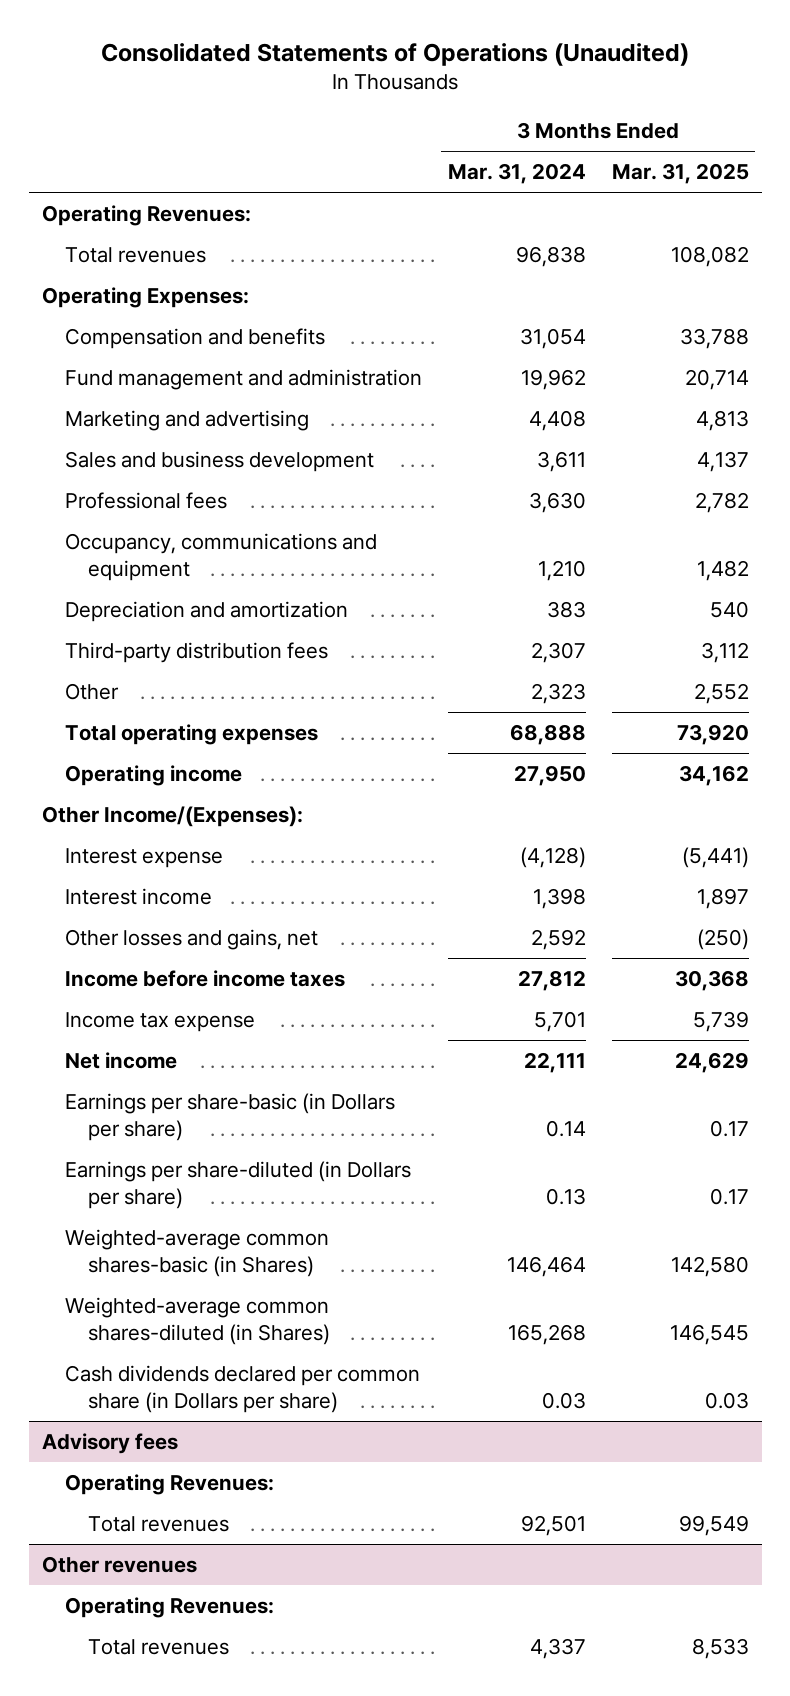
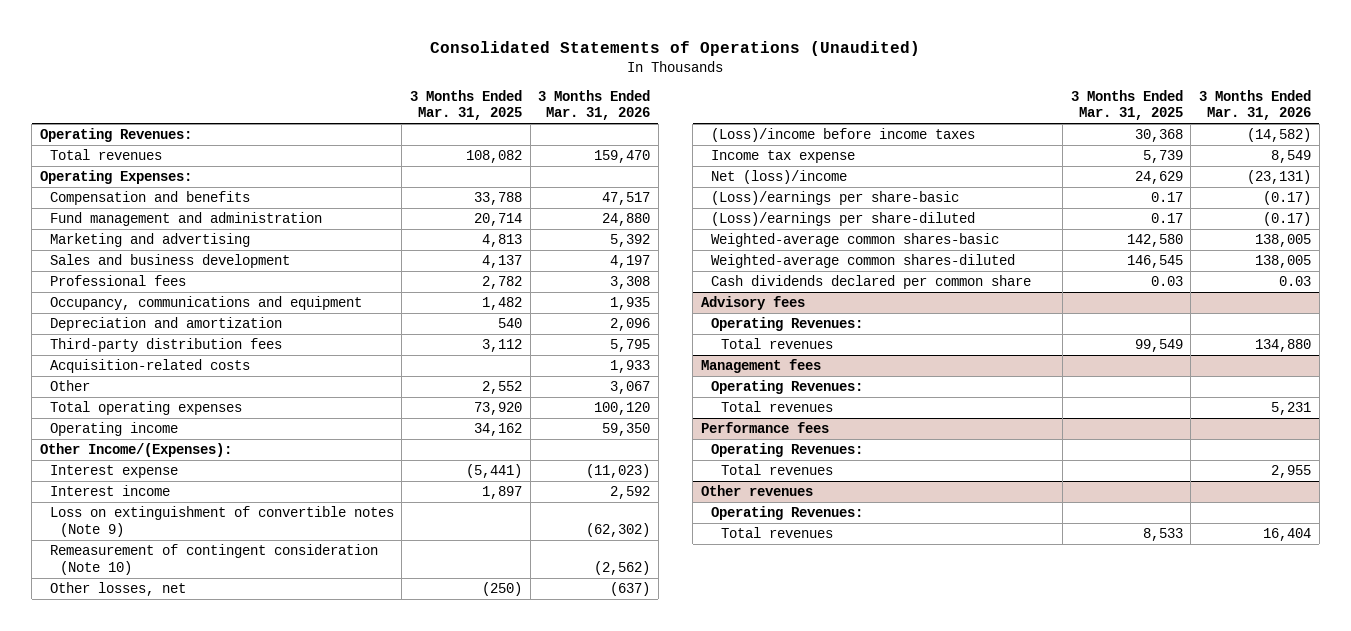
[447,163,586,185] Mar. 31, 2024 -> none
none -> [538,89,651,121] 3 Months Ended Mar. 31, 2026
none -> [49,359,250,374] Acquisition-related costs
none -> [49,506,394,537] Loss on extinguishment of convertible notes (Note 9)
none -> [49,544,378,575] Remeasurement of contingent consideration (Note 10)
[64,929,318,951] Other losses and gains, net -> [49,582,186,597] Other losses, net
[64,970,345,988] Income before income taxes -> [710,128,975,143] (Loss)/income before income taxes
[64,1052,177,1070] Net income -> [710,170,847,185] Net (loss)/income
[64,1093,395,1141] Earnings per share-basic (in Dollars per share) -> [710,191,959,206] (Loss)/earnings per share-basic
[64,1161,411,1209] Earnings per share-diluted (in Dollars per share) -> [710,212,975,227] (Loss)/earnings per share-diluted
[64,1229,329,1277] Weighted-average common shares-basic (in Shares) -> [710,233,999,248] Weighted-average common shares-basic
[64,1297,330,1345] Weighted-average common shares-diluted (in Shares) -> [710,254,1015,269] Weighted-average common shares-diluted
[64,1365,420,1413] Cash dividends declared per common share (in Dollars per share) -> [710,275,1031,290] Cash dividends declared per common share
none -> [700,359,821,374] Management fees
none -> [710,380,863,395] Operating Revenues:
none -> [720,401,833,413] Total revenues
none -> [700,422,829,434] Performance fees
none -> [710,443,863,458] Operating Revenues:
none -> [720,464,833,476] Total revenues

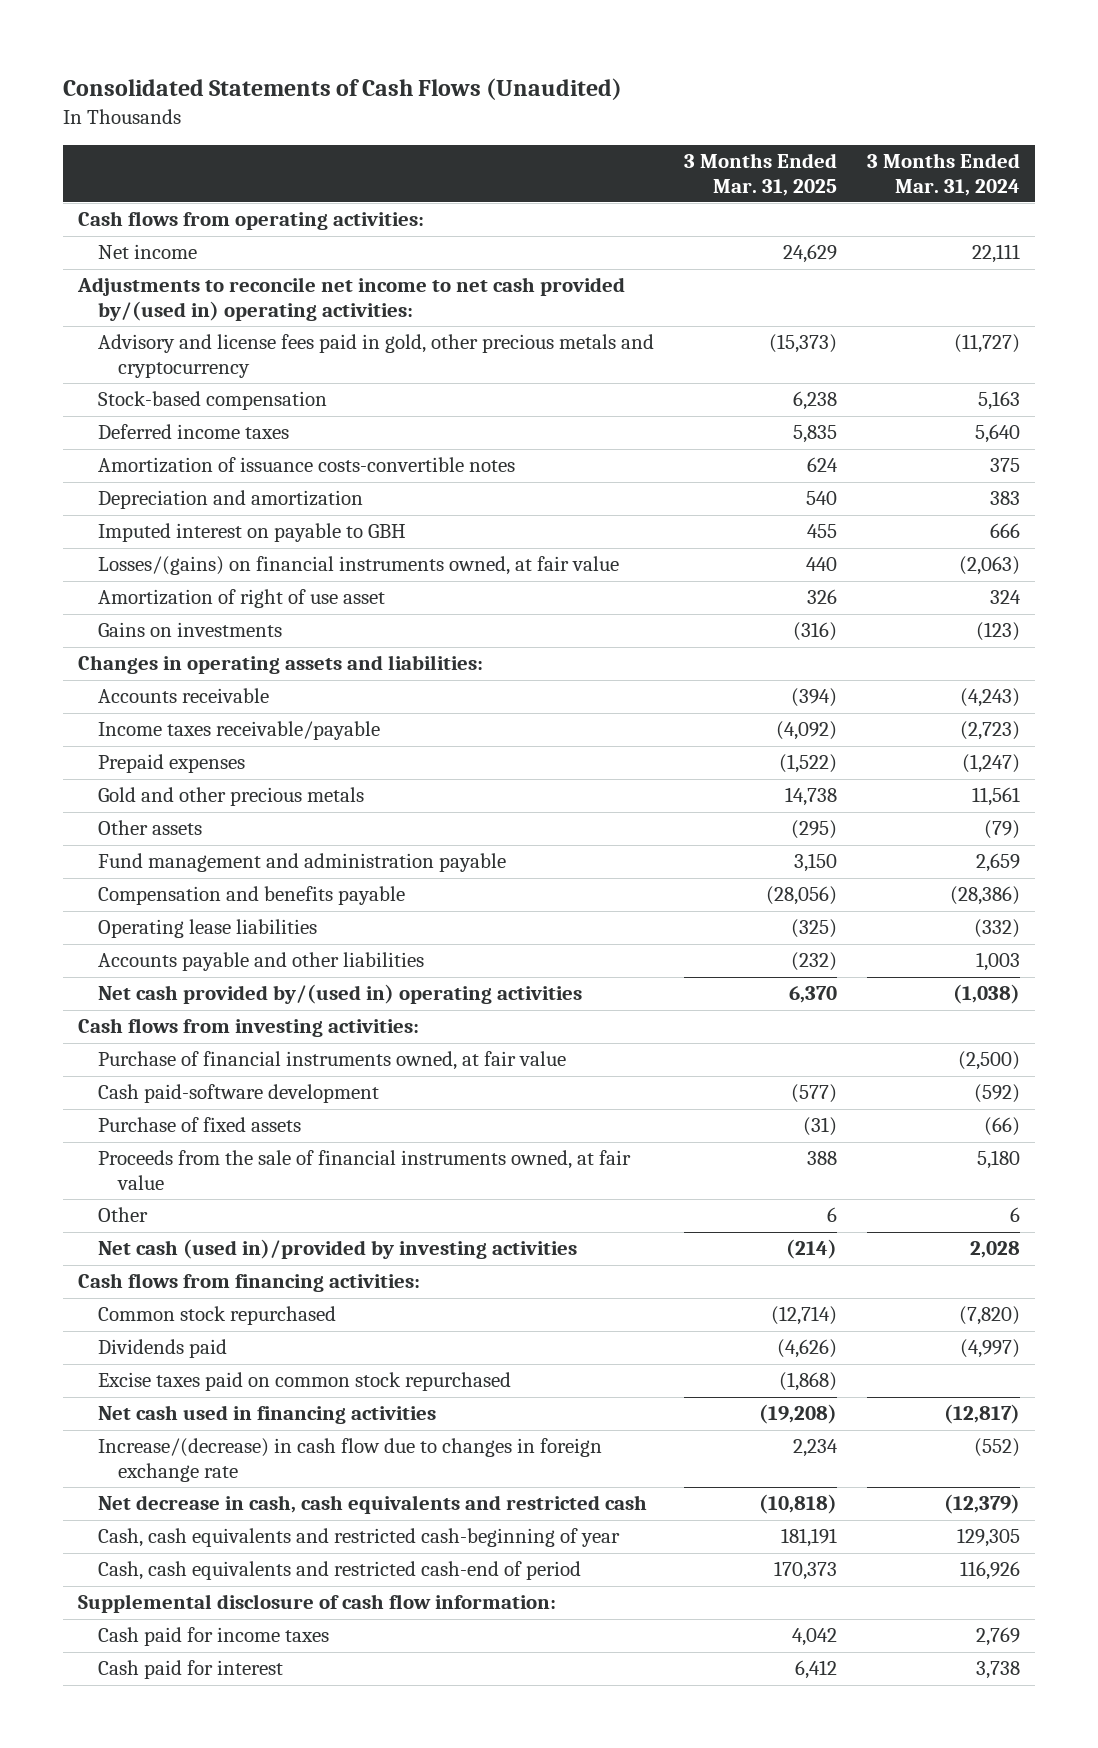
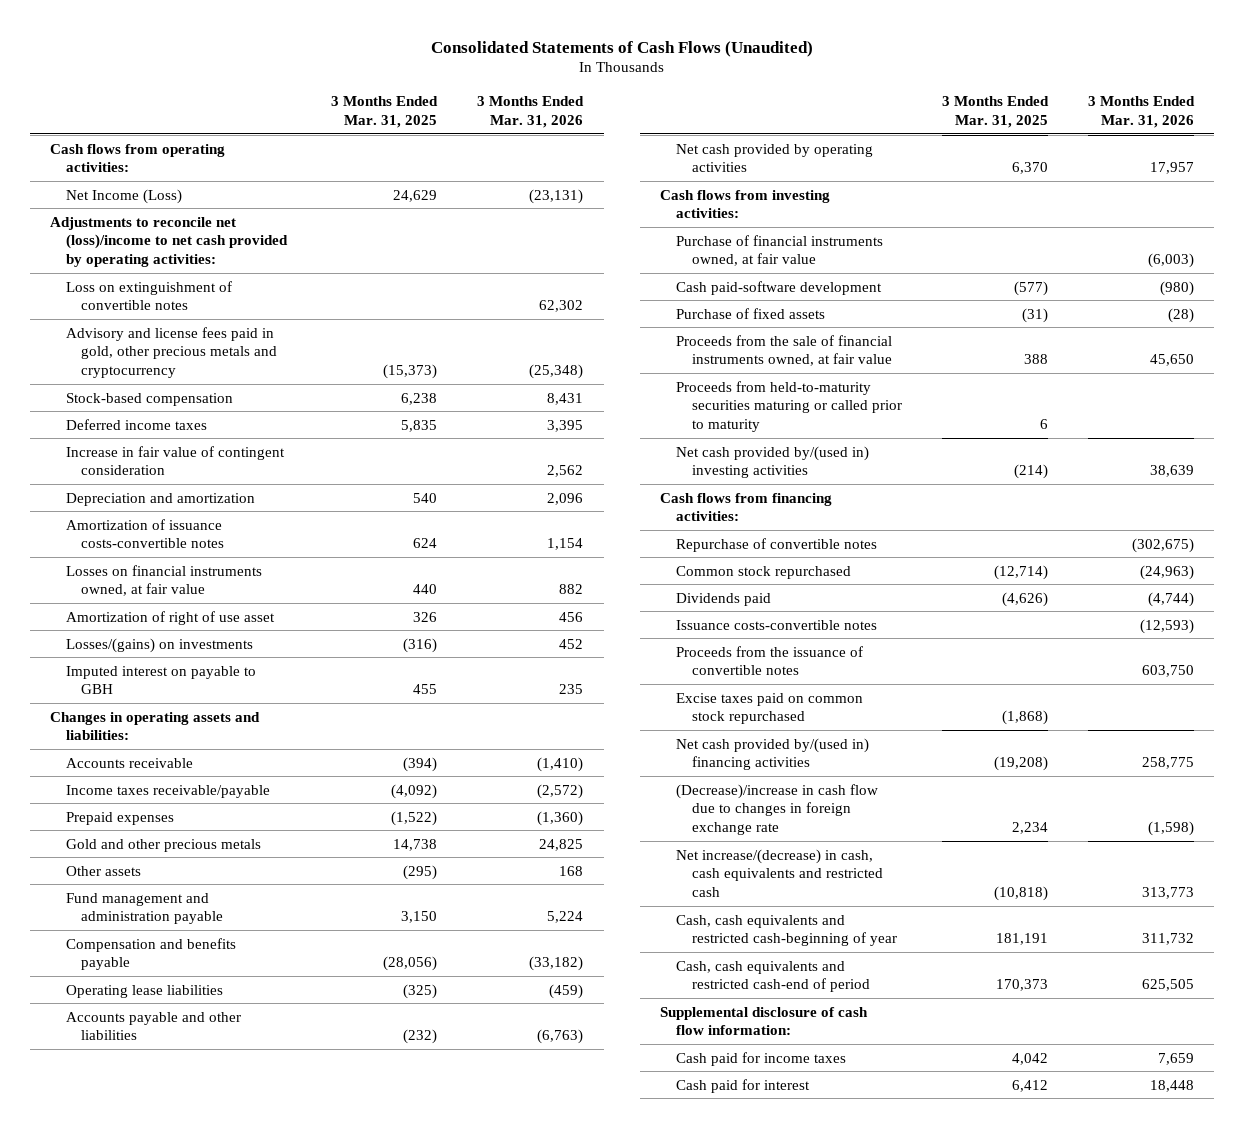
[866,153,1020,196] 3 Months Ended Mar. 31, 2024 -> none
none -> [477,95,585,128] 3 Months Ended Mar. 31, 2026
[98,244,198,260] Net income -> [65,188,182,204] Net Income (Loss)
[77,277,626,322] Adjustments to reconcile net income to net cash provided by/(used in) operating activities: -> [49,216,288,268] Adjustments to reconcile net (loss)/income to net cash provided by operating activities:
none -> [65,280,232,311] Loss on extinguishment of convertible notes
none -> [65,445,285,476] Increase in fair value of contingent consideration
[98,457,516,474] Amortization of issuance costs-convertible notes -> [65,518,225,549] Amortization of issuance costs-convertible notes
[98,556,620,576] Losses/(gains) on financial instruments owned, at fair value -> [65,564,262,597] Losses on financial instruments owned, at fair value
[98,622,283,638] Gains on investments -> [65,637,253,653] Losses/(gains) on investments
[98,523,407,543] Imputed interest on payable to GBH -> [65,665,256,695] Imputed interest on payable to GBH
[98,984,583,1005] Net cash provided by/(used in) operating activities -> [676,143,874,173] Net cash provided by operating activities
[98,1207,149,1223] Other -> none
none -> [676,380,903,433] Proceeds from held-to-maturity securities maturing or called prior to maturity
[98,1239,578,1260] Net cash (used in)/provided by investing activities -> [676,445,870,479] Net cash provided by/(used in) investing activities
none -> [676,537,878,552] Repurchase of convertible notes
none -> [676,619,878,630] Issuance costs-convertible notes
none -> [676,645,864,676] Proceeds from the issuance of convertible notes
[98,1405,437,1425] Net cash used in financing activities -> [676,737,870,771] Net cash provided by/(used in) financing activities
[98,1438,603,1483] Increase/(decrease) in cash flow due to changes in foreign exchange rate -> [676,783,879,836] (Decrease)/increase in cash flow due to changes in foreign exchange rate
[98,1495,648,1515] Net decrease in cash, cash equivalents and restricted cash -> [676,848,884,898] Net increase/(decrease) in cash, cash equivalents and restricted cash

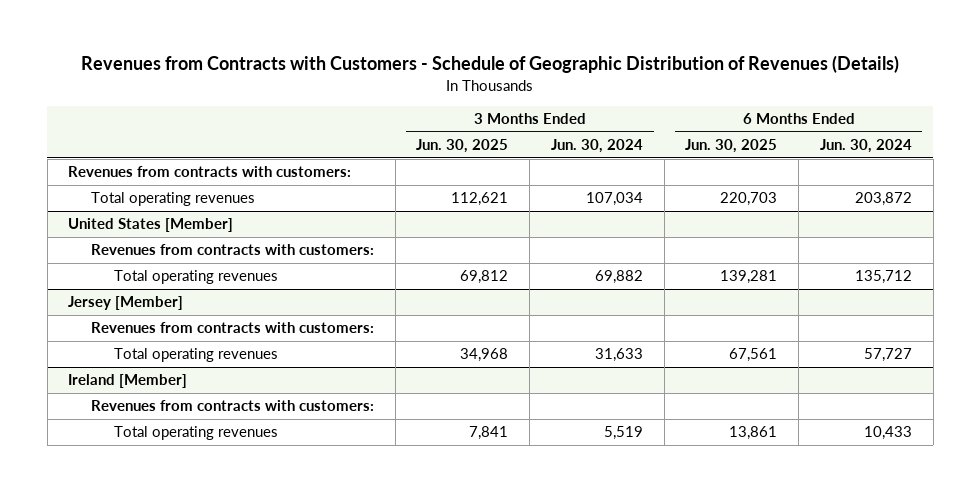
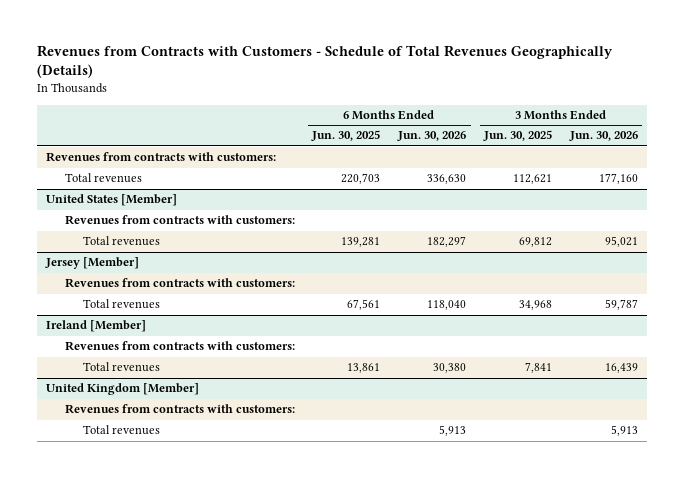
[81,55,900,74] Revenues from Contracts with Customers - Schedule of Geographic Distribution of Revenues (Details) -> [36,45,613,79] Revenues from Contracts with Customers - Schedule of Total Revenues Geographically (Details)
[550,139,643,154] Jun. 30, 2024 -> none
[819,139,912,154] Jun. 30, 2024 -> none
none -> [397,131,467,142] Jun. 30, 2026
none -> [568,131,638,142] Jun. 30, 2026
[90,192,255,207] Total operating revenues -> [64,173,142,184] Total revenues
[113,270,278,285] Total operating revenues -> [83,236,161,247] Total revenues
[113,348,278,363] Total operating revenues -> [83,299,161,310] Total revenues
[113,426,278,441] Total operating revenues -> [83,362,161,373] Total revenues
none -> [45,383,199,396] United Kingdom [Member]
none -> [64,404,295,415] Revenues from contracts with customers:
none -> [83,425,161,436] Total revenues

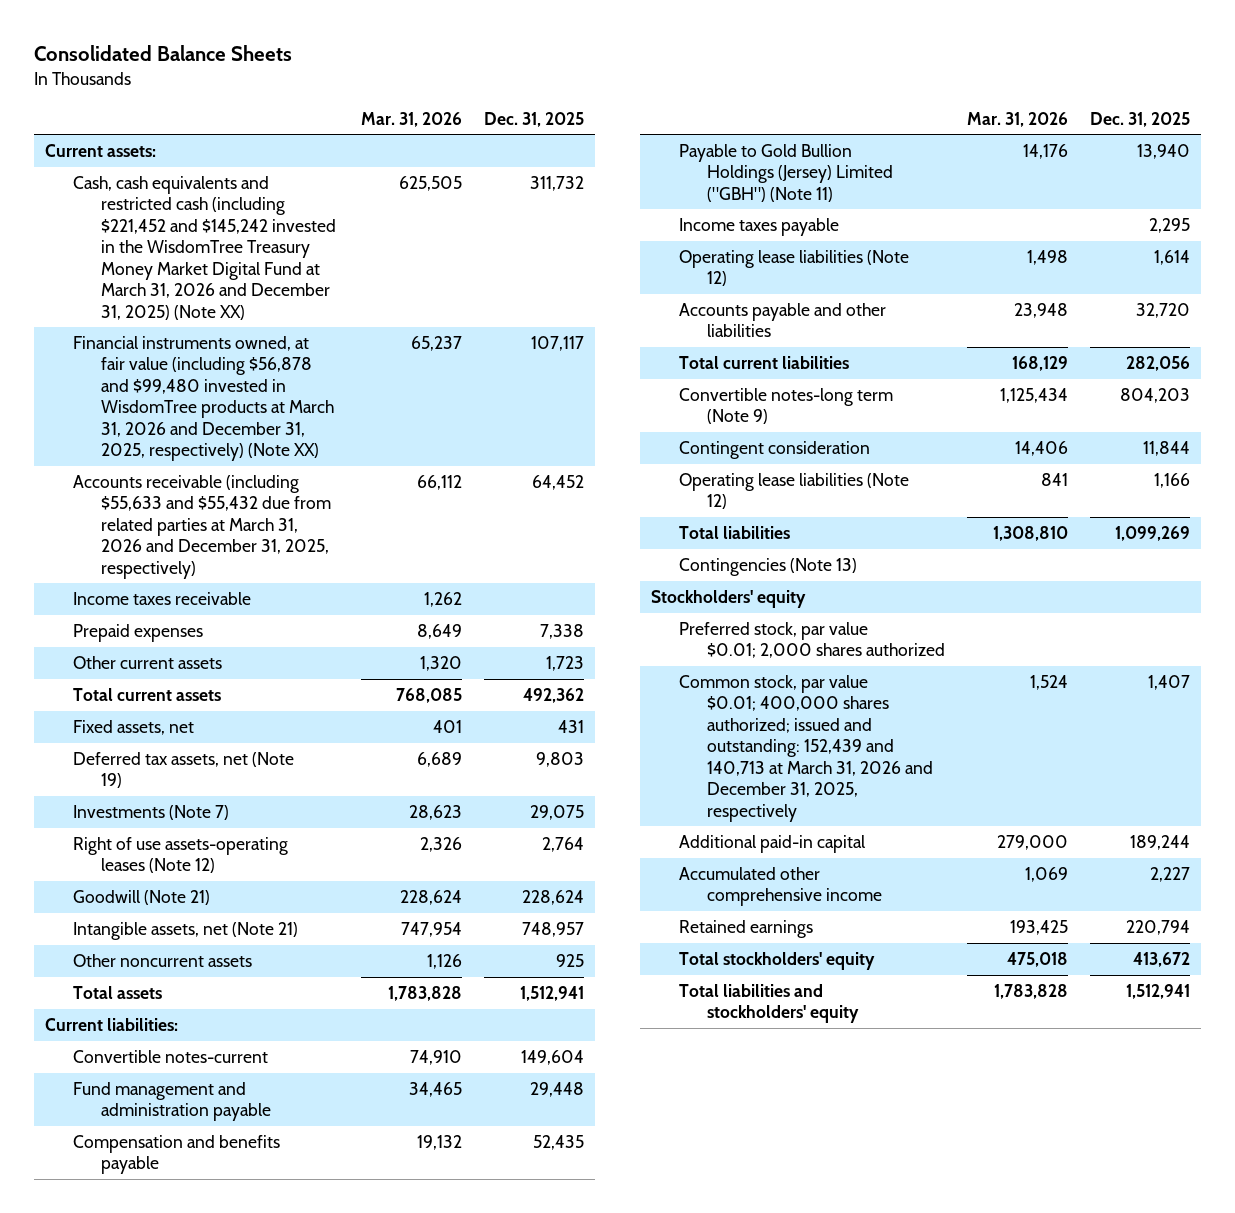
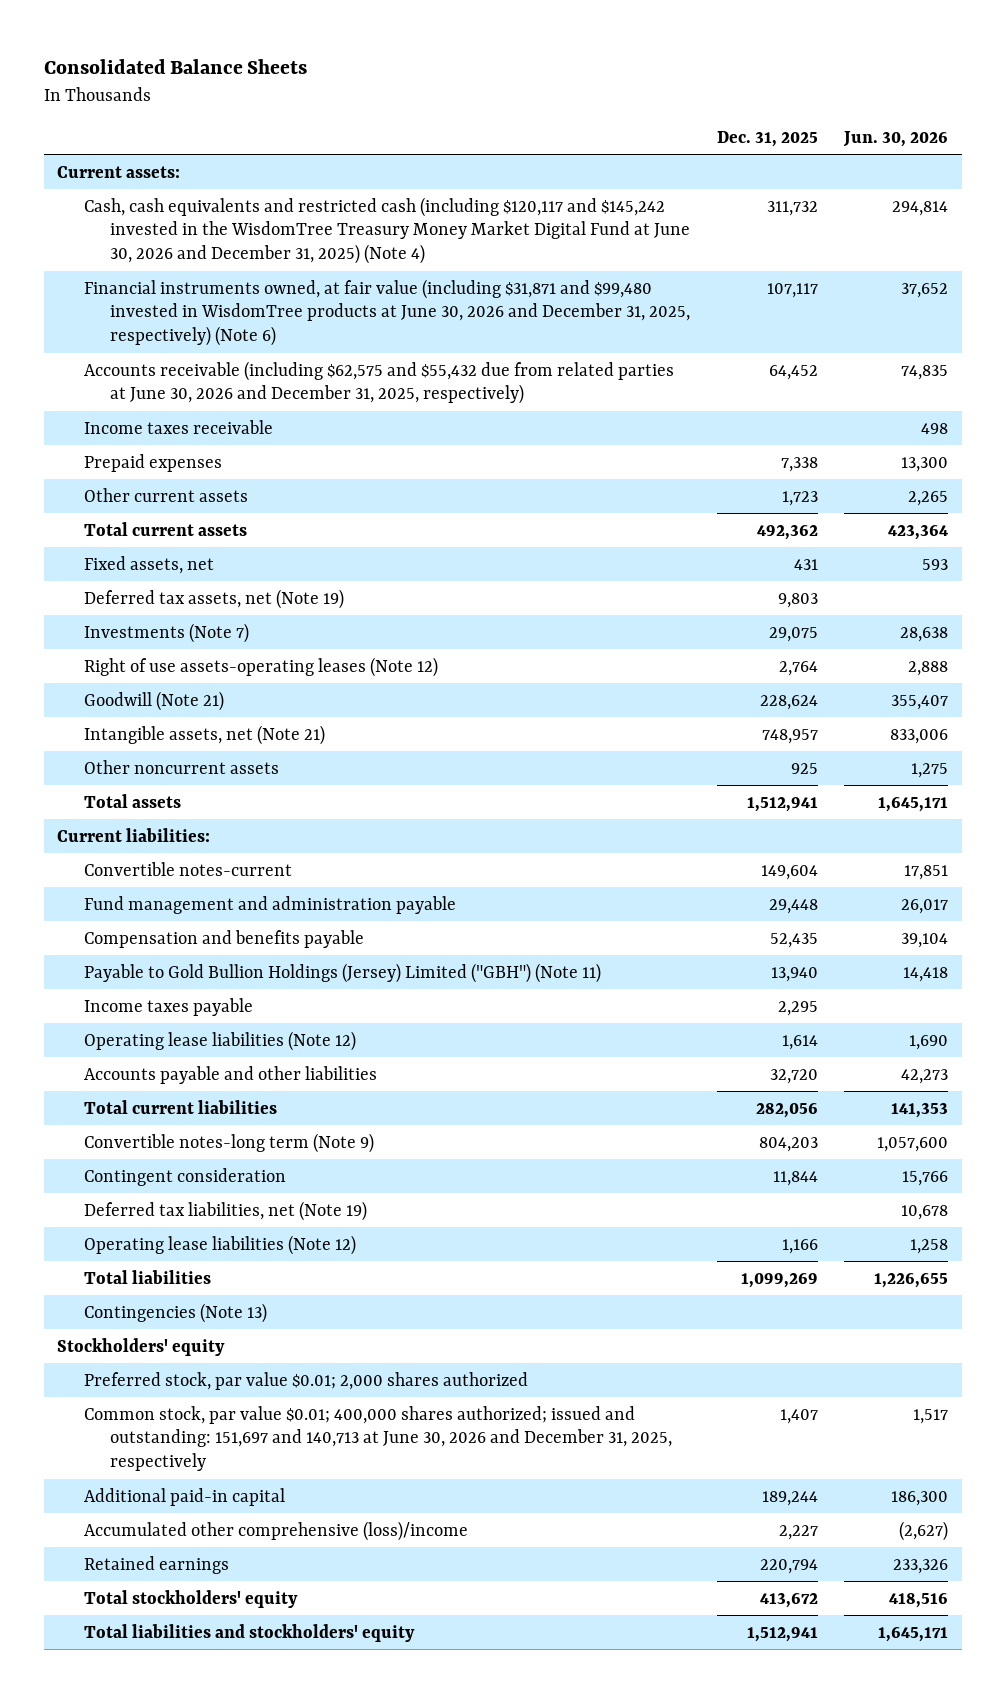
[361,111,463,127] Mar. 31, 2026 -> none
none -> [843,130,949,147] Jun. 30, 2026
[72,175,337,320] Cash, cash equivalents and restricted cash (including $221,452 and $145,242 invested in the WisdomTree Treasury Money Market Digital Fund at March 31, 2026 and December 31, 2025) (Note XX) -> [83,196,691,265] Cash, cash equivalents and restricted cash (including $120,117 and $145,242 invested in the WisdomTree Treasury Money Market Digital Fund at June 30, 2026 and December 31, 2025) (Note 4)
[72,335,335,462] Financial instruments owned, at fair value (including $56,878 and $99,480 invested in WisdomTree products at March 31, 2026 and December 31, 2025, respectively) (Note XX) -> [83,278,691,347] Financial instruments owned, at fair value (including $31,871 and $99,480 invested in WisdomTree products at June 30, 2026 and December 31, 2025, respectively) (Note 6)
[72,474,332,579] Accounts receivable (including $55,633 and $55,432 due from related parties at March 31, 2026 and December 31, 2025, respectively) -> [83,360,674,405] Accounts receivable (including $62,575 and $55,432 due from related parties at June 30, 2026 and December 31, 2025, respectively)
none -> [83,1200,367,1221] Deferred tax liabilities, net (Note 19)
[678,674,934,822] Common stock, par value $0.01; 400,000 shares authorized; issued and outstanding: 152,439 and 140,713 at March 31, 2026 and December 31, 2025, respectively -> [83,1405,673,1472] Common stock, par value $0.01; 400,000 shares authorized; issued and outstanding: 151,697 and 140,713 at June 30, 2026 and December 31, 2025, respectively
[678,866,883,907] Accumulated other comprehensive income -> [83,1520,468,1541] Accumulated other comprehensive (loss)/income

